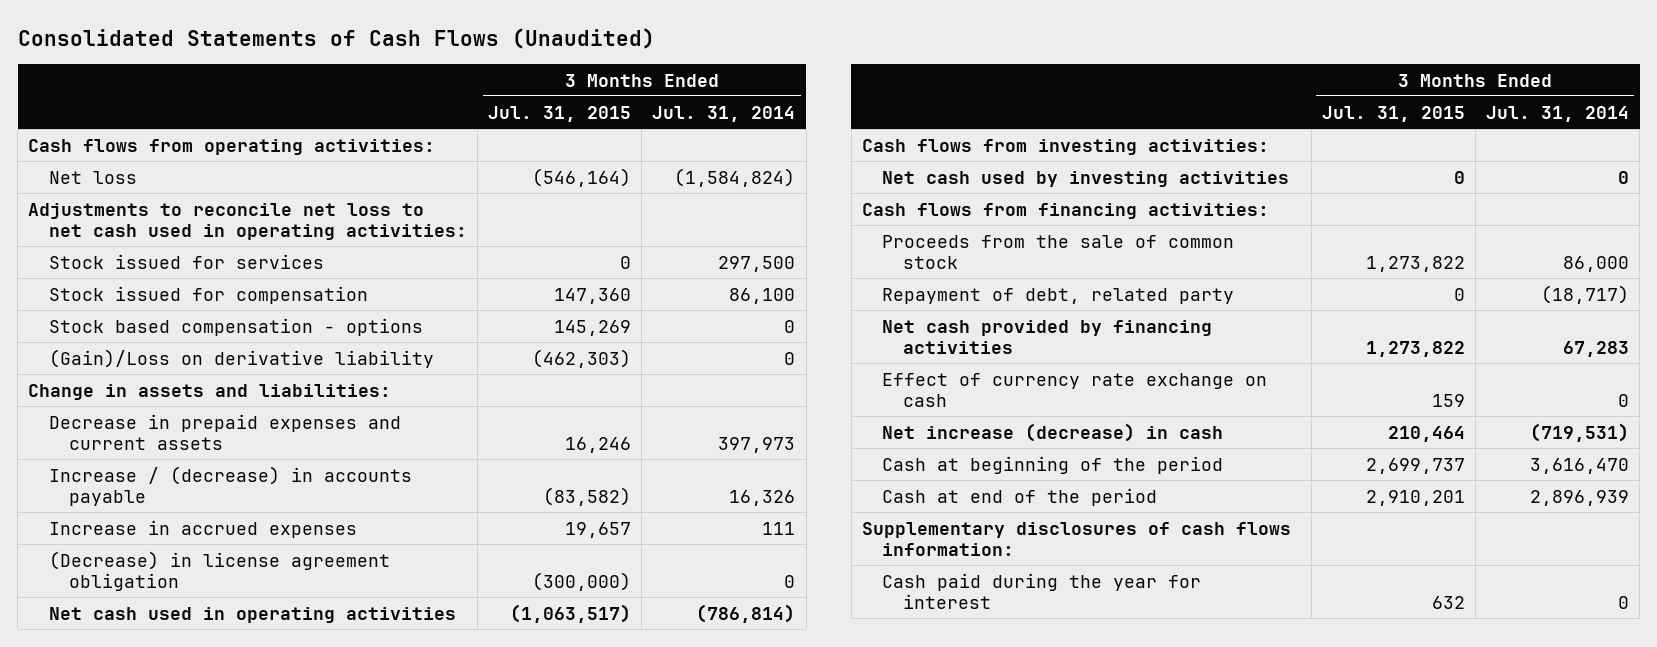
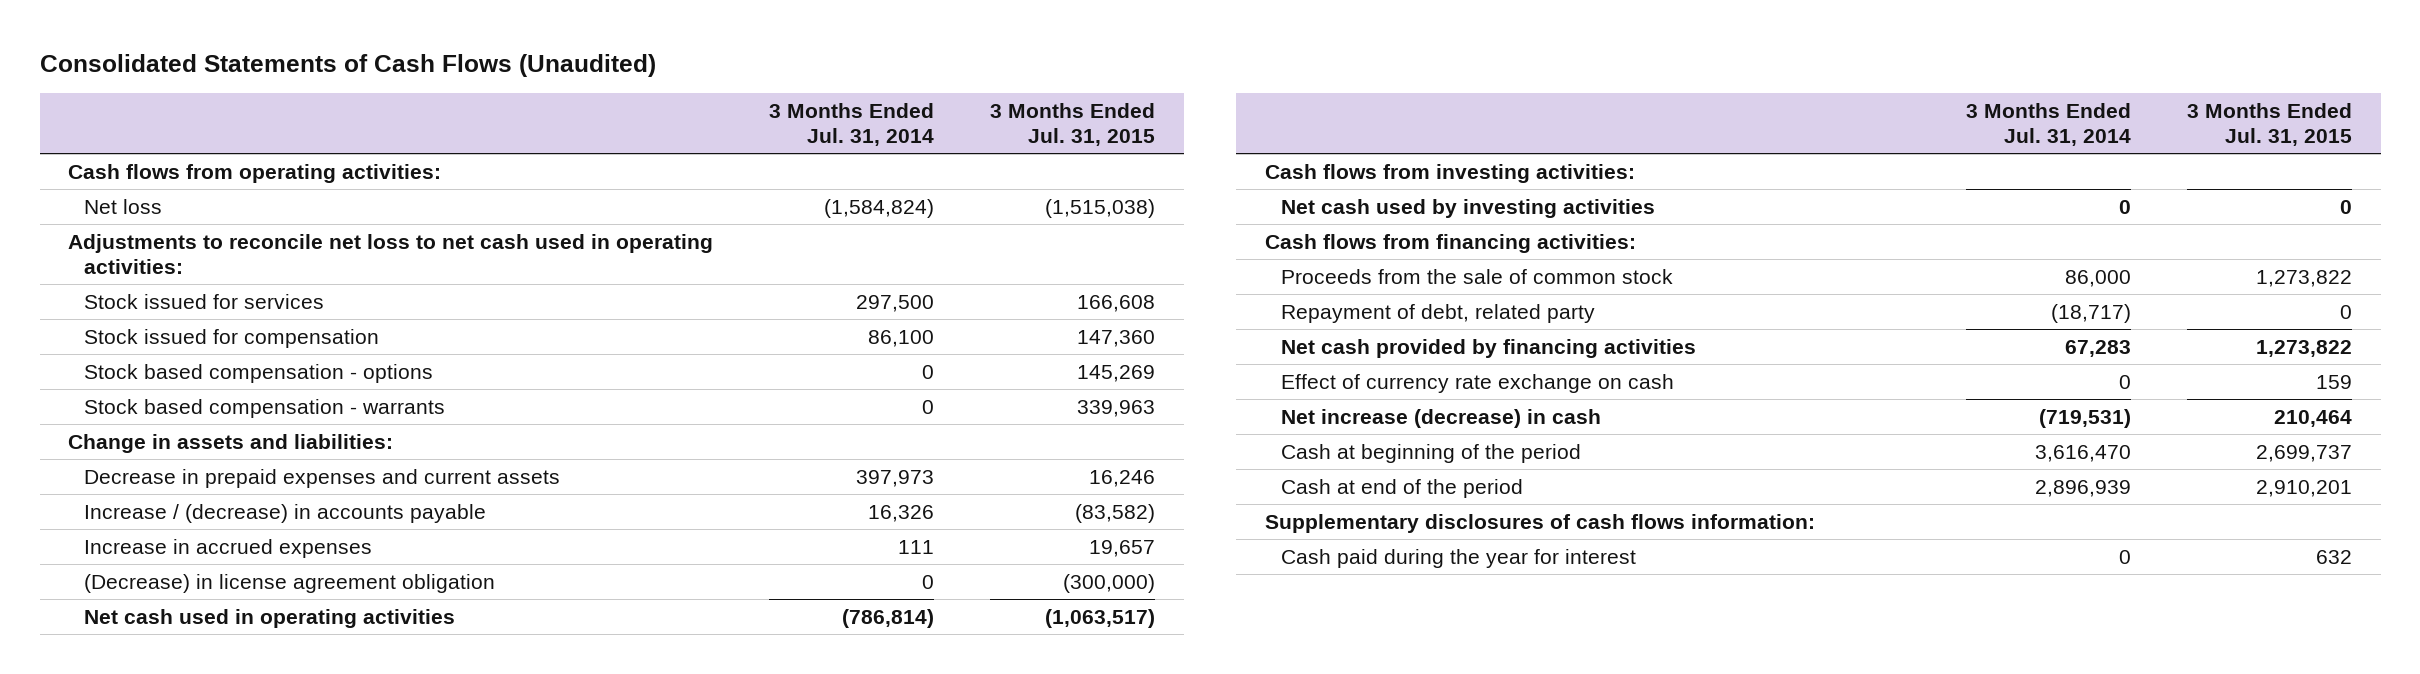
[532,167,632,187] (546,164) -> [1045,198,1156,218] (1,515,038)
[620,255,632,269] 0 -> [1077,294,1156,312] 166,608
[48,348,434,368] (Gain)/Loss on derivative liability -> none
none -> [83,398,445,418] Stock based compensation - warrants

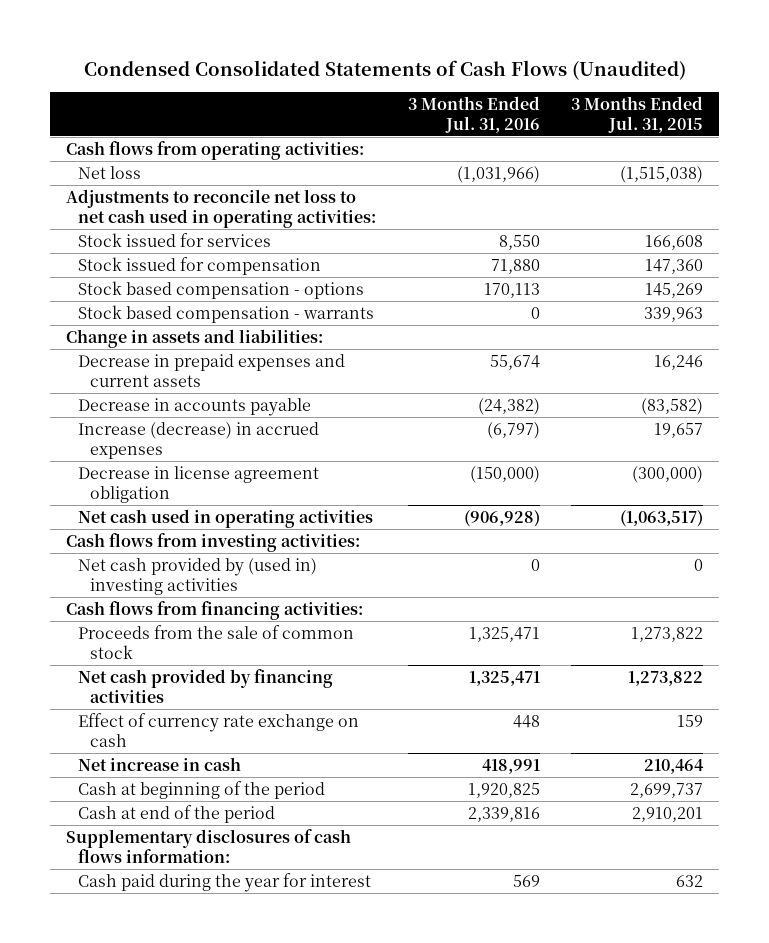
[39,54,656,78] Consolidated Statements of Cash Flows (Unaudited) -> [83,59,686,80] Condensed Consolidated Statements of Cash Flows (Unaudited)
[769,103,935,147] 3 Months Ended Jul. 31, 2014 -> none
none -> [407,95,540,133] 3 Months Ended Jul. 31, 2016
[83,503,486,523] Increase / (decrease) in accounts payable -> [78,397,312,416] Decrease in accounts payable
[83,538,372,558] Increase in accrued expenses -> [78,421,320,459] Increase (decrease) in accrued expenses
[83,573,495,593] (Decrease) in license agreement obligation -> [78,465,320,503] Decrease in license agreement obligation
[1280,198,1655,218] Net cash used by investing activities -> [78,557,318,595] Net cash provided by (used in) investing activities
[1280,303,1595,323] Repayment of debt, related party -> none
[1280,408,1601,428] Net increase (decrease) in cash -> [78,756,242,771] Net increase in cash

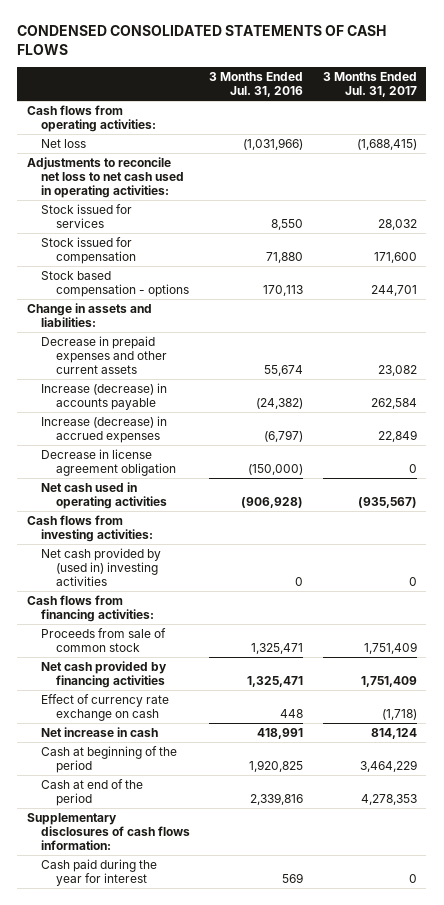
[83,59,686,80] Condensed Consolidated Statements of Cash Flows (Unaudited) -> [17,24,387,55] CONDENSED CONSOLIDATED STATEMENTS OF CASH FLOWS
[570,95,703,133] 3 Months Ended Jul. 31, 2015 -> none
none -> [322,72,417,98] 3 Months Ended Jul. 31, 2017
[78,304,375,323] Stock based compensation - warrants -> none
[78,353,346,387] Decrease in prepaid expenses and current assets -> [41,336,167,375] Decrease in prepaid expenses and other current assets
[78,397,312,416] Decrease in accounts payable -> [41,383,168,411] Increase (decrease) in accounts payable
[78,624,355,659] Proceeds from the sale of common stock -> [41,628,167,653] Proceeds from sale of common stock

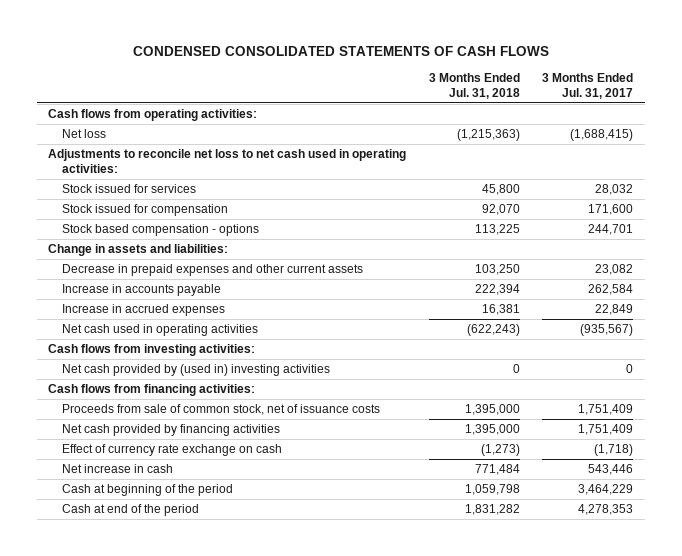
[209,72,304,98] 3 Months Ended Jul. 31, 2016 -> none
none -> [428,72,520,99] 3 Months Ended Jul. 31, 2018
[41,449,176,477] Decrease in license agreement obligation -> none
[41,383,168,411] Increase (decrease) in accounts payable -> [62,284,222,297] Increase in accounts payable
[41,416,168,444] Increase (decrease) in accrued expenses -> [62,304,226,317] Increase in accrued expenses
[41,628,167,653] Proceeds from sale of common stock -> [62,404,381,416] Proceeds from sale of common stock, net of issuance costs
[370,728,417,740] 814,124 -> [588,464,634,476] 543,446
[26,813,191,851] Supplementary disclosures of cash flows information: -> none
[41,859,158,887] Cash paid during the year for interest -> none

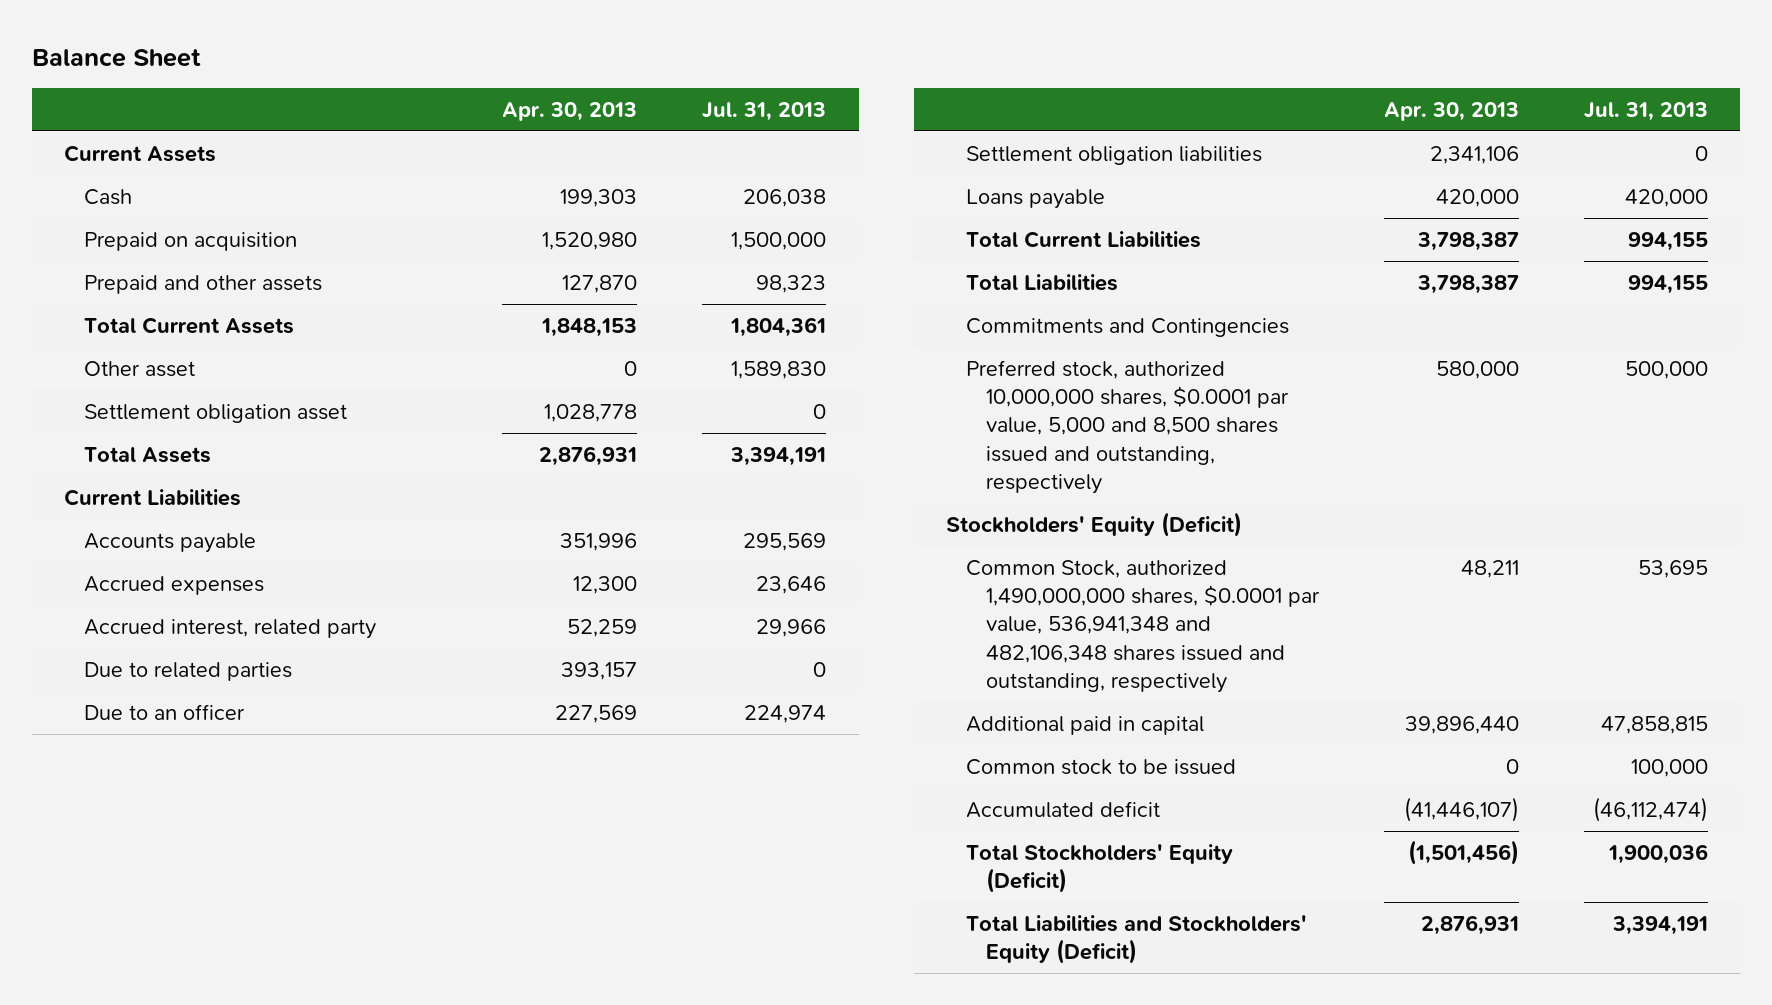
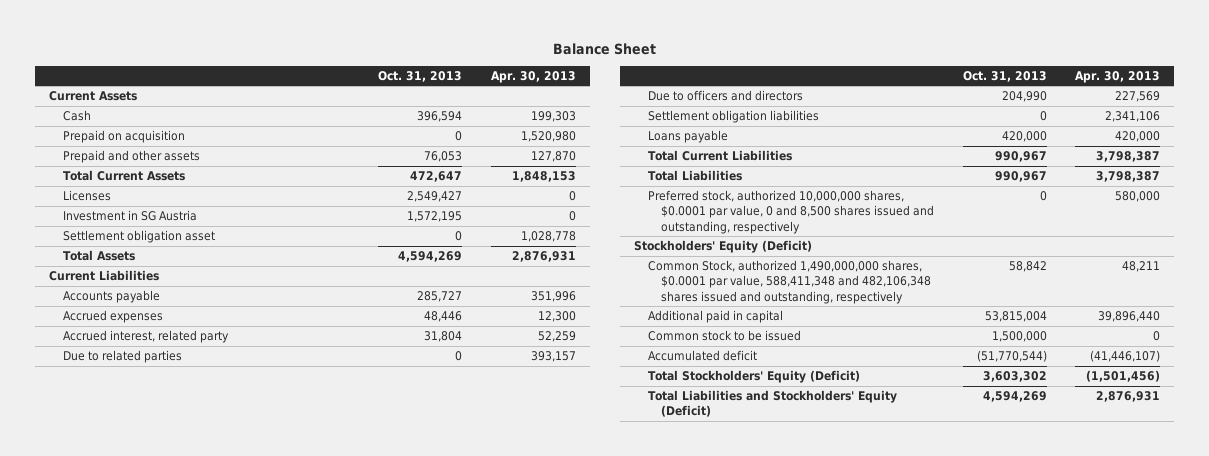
[702,101,827,121] Jul. 31, 2013 -> none
none -> [378,70,463,82] Oct. 31, 2013
[84,360,196,377] Other asset -> none
none -> [63,190,112,202] Licenses
none -> [63,210,198,222] Investment in SG Austria
[84,703,246,720] Due to an officer -> [647,90,803,102] Due to officers and directors
[966,317,1290,337] Commitments and Contingencies -> none
[966,359,1290,494] Preferred stock, authorized 10,000,000 shares, $0.0001 par value, 5,000 and 8,500 shares issued and outstanding, respectively -> [647,190,935,234] Preferred stock, authorized 10,000,000 shares, $0.0001 par value, 0 and 8,500 shares issued and outstanding, respectively
[966,559,1321,693] Common Stock, authorized 1,490,000,000 shares, $0.0001 par value, 536,941,348 and 482,106,348 shares issued and outstanding, respectively -> [647,260,932,304] Common Stock, authorized 1,490,000,000 shares, $0.0001 par value, 588,411,348 and 482,106,348 shares issued and outstanding, respectively

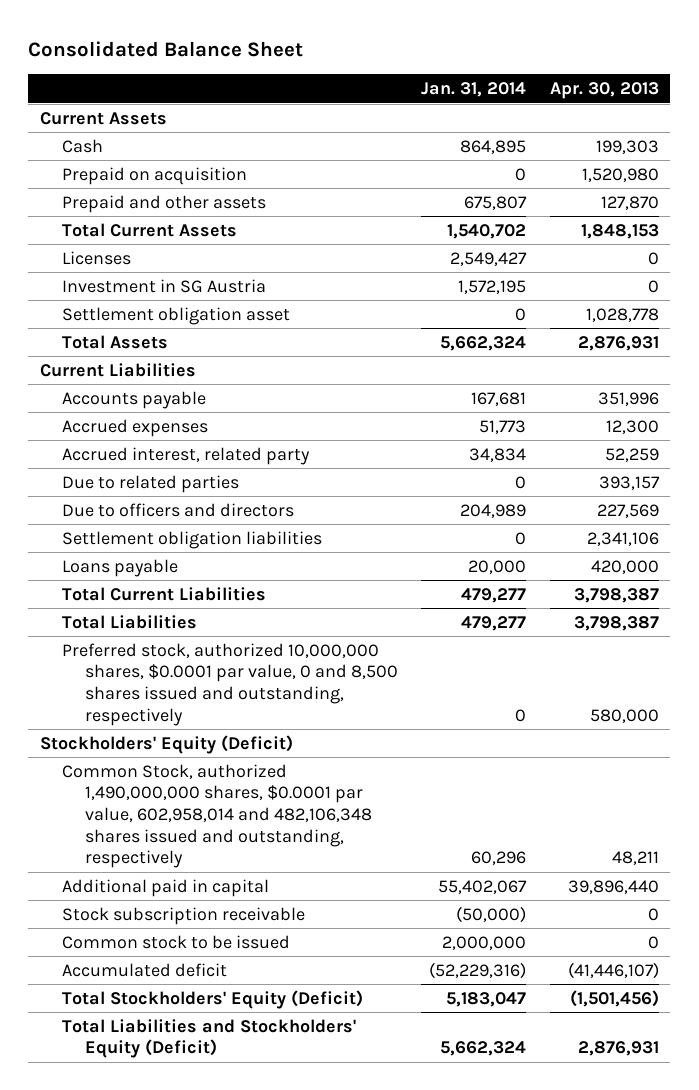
[552,42,656,55] Balance Sheet -> [28,41,304,58] Consolidated Balance Sheet
[378,70,463,82] Oct. 31, 2013 -> none
none -> [421,82,527,98] Jan. 31, 2014
[647,260,932,304] Common Stock, authorized 1,490,000,000 shares, $0.0001 par value, 588,411,348 and 482,106,348 shares issued and outstanding, respectively -> [62,763,373,869] Common Stock, authorized 1,490,000,000 shares, $0.0001 par value, 602,958,014 and 482,106,348 shares issued and outstanding, respectively
none -> [62,906,306,925] Stock subscription receivable

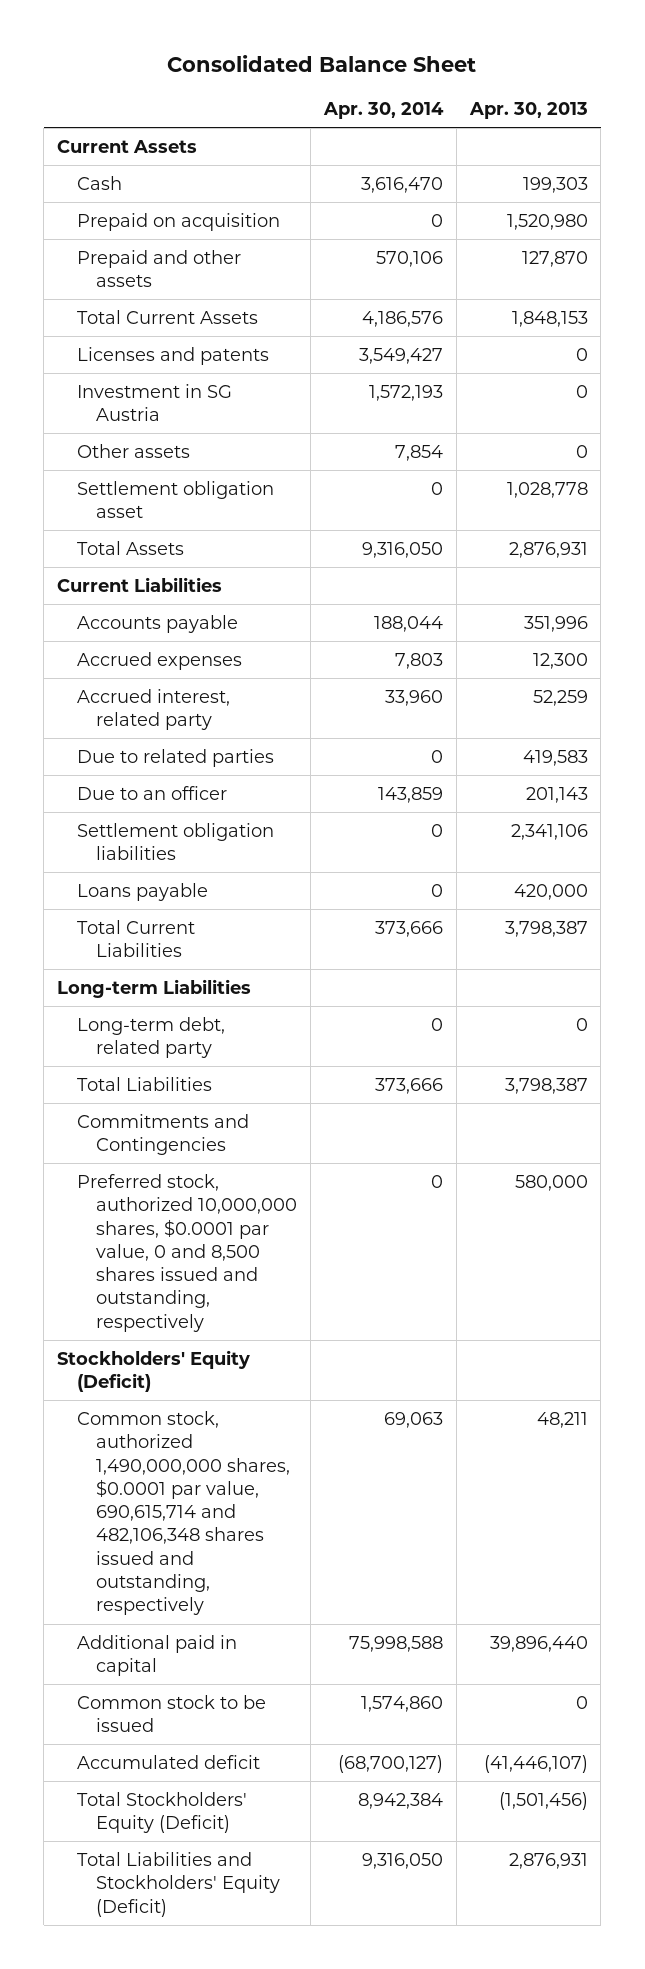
[421,82,527,98] Jan. 31, 2014 -> none
none -> [322,101,444,119] Apr. 30, 2014
[62,250,132,265] Licenses -> [76,346,269,365] Licenses and patents
none -> [76,443,190,458] Other assets
[598,475,660,490] 393,157 -> [522,749,588,766] 419,583
[62,502,295,517] Due to officers and directors -> [76,785,227,800] Due to an officer
[596,503,659,518] 227,569 -> [525,786,588,803] 201,143
none -> [57,978,252,998] Long-term Liabilities
none -> [76,1016,225,1059] Long-term debt, related party
none -> [76,1113,249,1156] Commitments and Contingencies
[62,763,373,869] Common Stock, authorized 1,490,000,000 shares, $0.0001 par value, 602,958,014 and 482,106,348 shares issued and outstanding, respectively -> [76,1410,291,1616] Common stock, authorized 1,490,000,000 shares, $0.0001 par value, 690,615,714 and 482,106,348 shares issued and outstanding, respectively
[62,906,306,925] Stock subscription receivable -> none

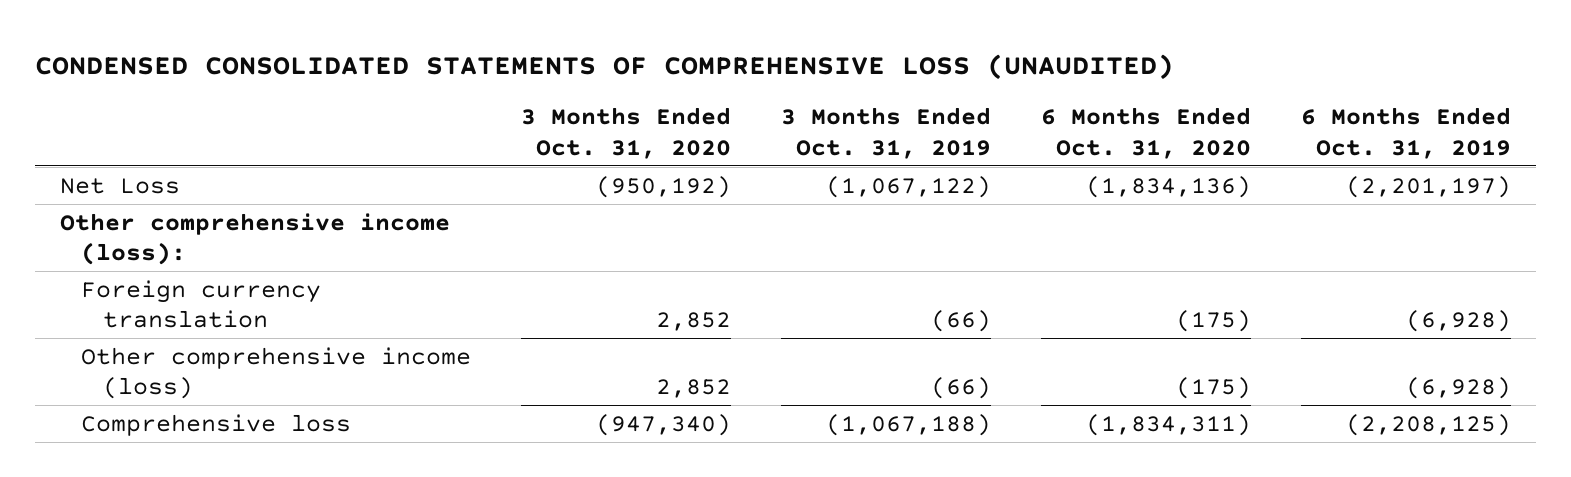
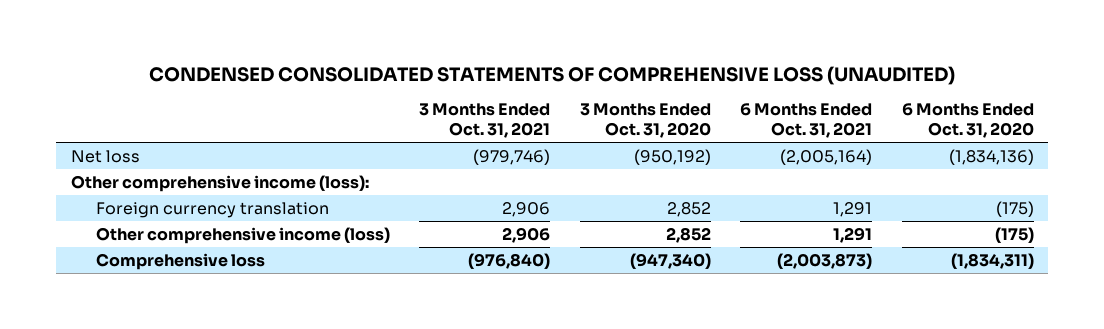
[781,107,992,159] 3 Months Ended Oct. 31, 2019 -> none
[1301,107,1512,159] 6 Months Ended Oct. 31, 2019 -> none
none -> [419,103,551,139] 3 Months Ended Oct. 31, 2021
none -> [740,103,873,139] 6 Months Ended Oct. 31, 2021
[60,177,181,194] Net Loss -> [70,149,140,163] Net loss

